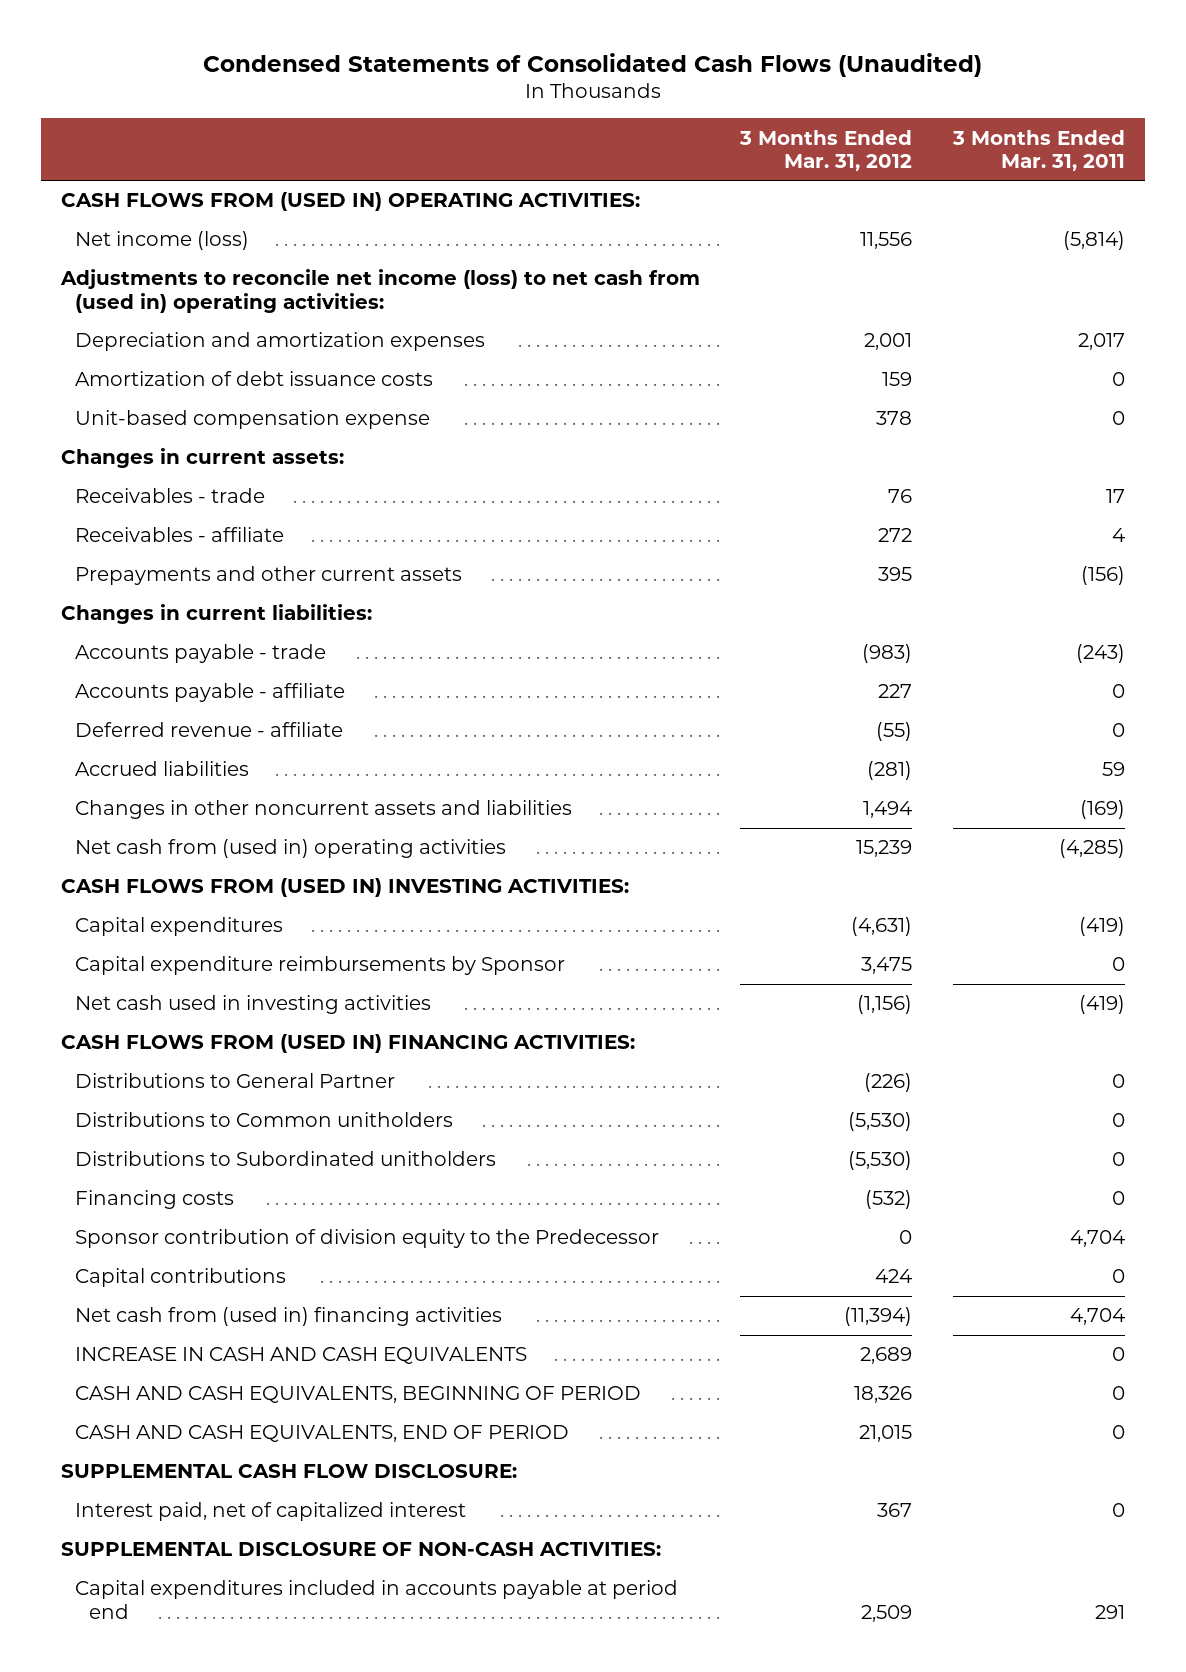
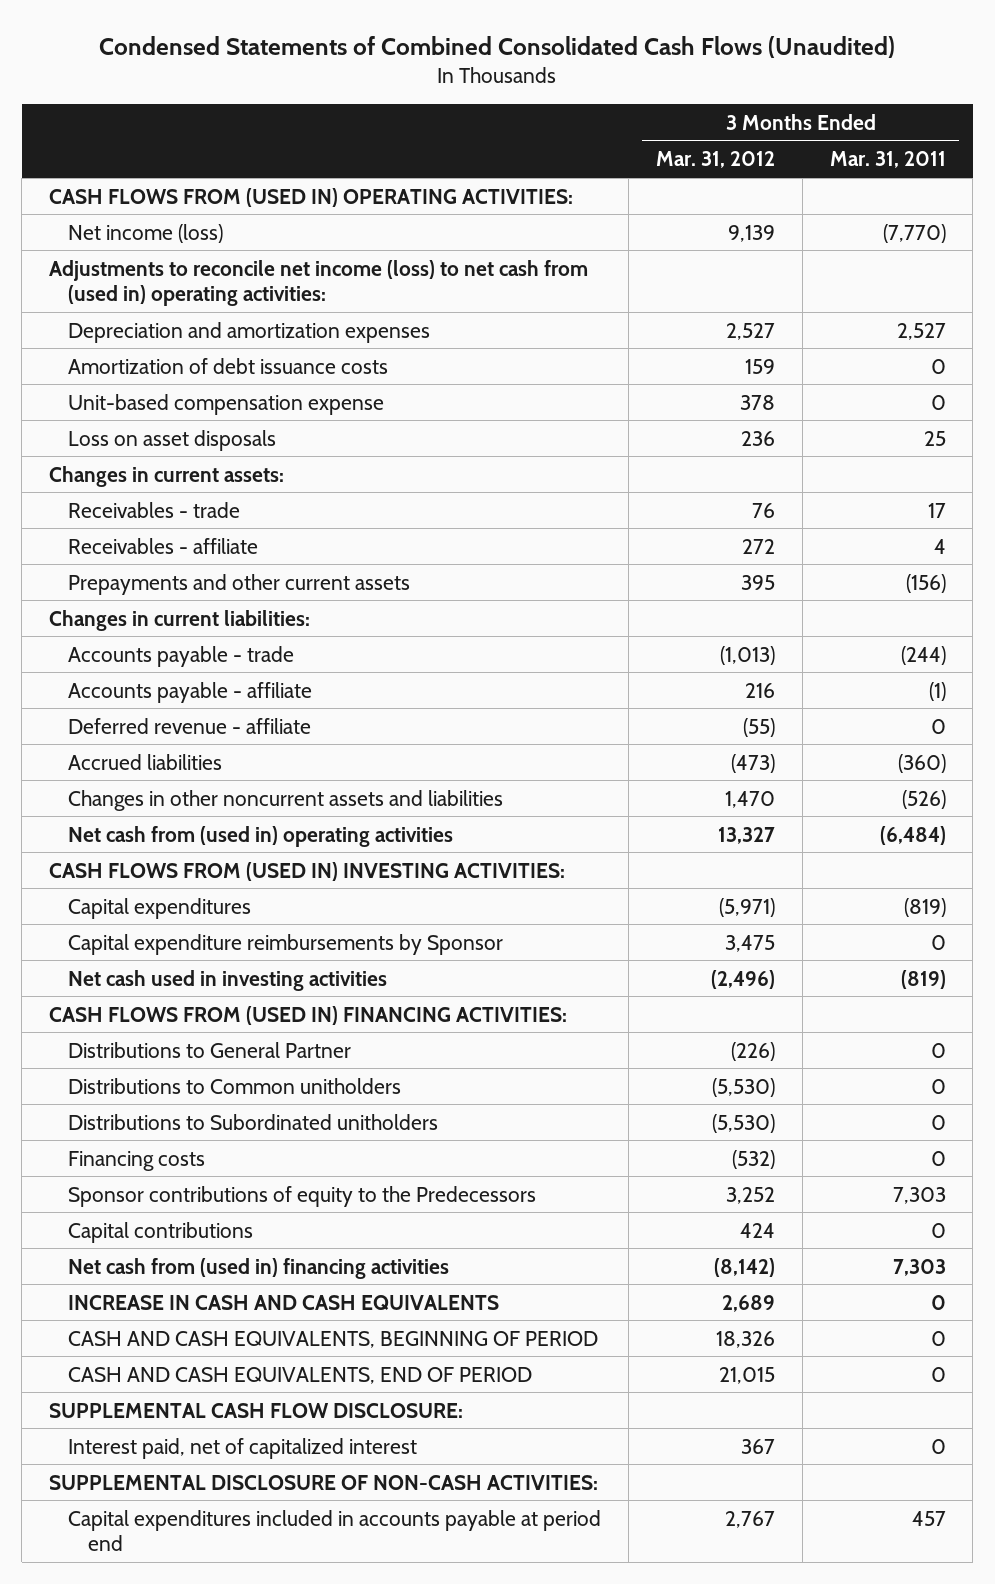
[202,52,982,77] Condensed Statements of Consolidated Cash Flows (Unaudited) -> [99,35,896,58] Condensed Statements of Combined Consolidated Cash Flows (Unaudited)
[860,232,913,250] 11,556 -> [727,224,775,242] 9,139
[1062,231,1125,251] (5,814) -> [882,223,946,243] (7,770)
[864,333,913,351] 2,001 -> [725,322,775,340] 2,527
[1077,333,1125,351] 2,017 -> [896,322,946,340] 2,527
none -> [68,429,277,451] Loss on asset disposals
[862,644,913,664] (983) -> [719,645,775,665] (1,013)
[1075,644,1125,664] (243) -> [900,645,946,665] (244)
[878,684,913,699] 227 -> [744,682,775,698] 216
[1111,684,1125,699] 0 -> [928,681,946,701] (1)
[867,761,913,781] (281) -> [730,753,775,773] (473)
[1101,762,1125,777] 59 -> [897,753,946,773] (360)
[863,801,913,819] 1,494 -> [724,790,775,808] 1,470
[1079,800,1125,820] (169) -> [901,789,946,809] (526)
[856,840,913,858] 15,239 -> [717,826,775,844] 13,327
[1058,839,1125,859] (4,285) -> [879,825,946,845] (6,484)
[851,917,913,937] (4,631) -> [718,897,775,917] (5,971)
[1078,917,1125,937] (419) -> [903,897,946,917] (819)
[857,995,913,1015] (1,156) -> [710,969,775,989] (2,496)
[1078,995,1125,1015] (419) -> [900,969,946,989] (819)
[75,1229,660,1249] Sponsor contribution of division equity to the Predecessor -> [68,1185,537,1207] Sponsor contributions of equity to the Predecessors
[899,1230,913,1245] 0 -> [725,1186,775,1204] 3,252
[1069,1230,1125,1248] 4,704 -> [892,1186,946,1204] 7,303
[844,1307,913,1327] (11,394) -> [713,1257,775,1277] (8,142)
[1069,1308,1125,1326] 4,704 -> [892,1258,946,1276] 7,303
[861,1604,913,1622] 2,509 -> [724,1510,775,1528] 2,767
[1094,1604,1125,1619] 291 -> [911,1510,946,1526] 457

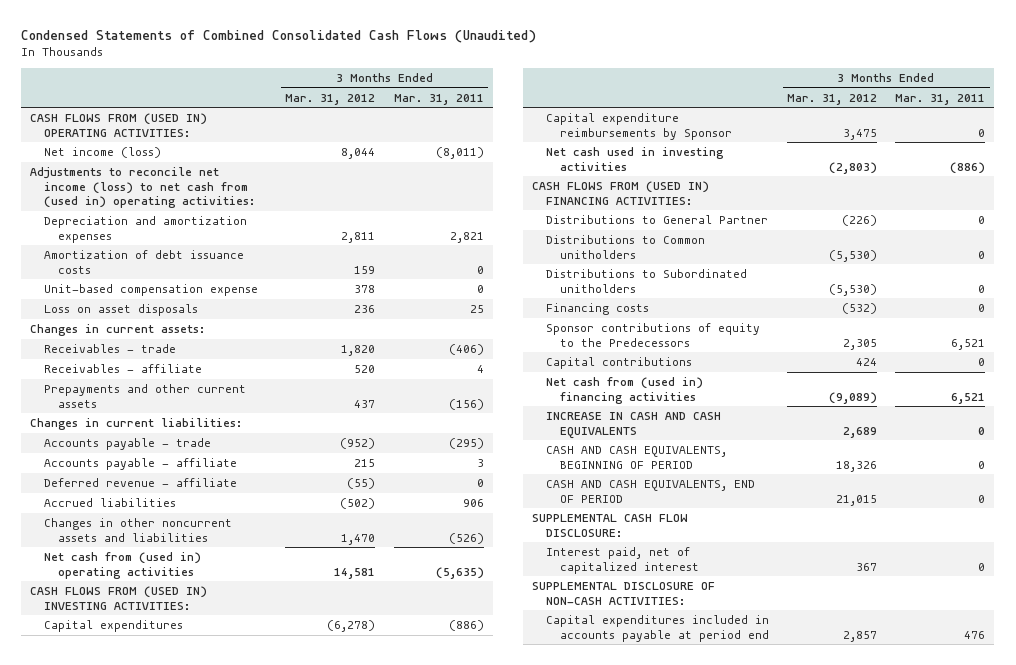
[727,224,775,242] 9,139 -> [341,147,376,159] 8,044
[882,223,946,243] (7,770) -> [435,146,484,159] (8,011)
[725,322,775,340] 2,527 -> [341,231,376,243] 2,811
[896,322,946,340] 2,527 -> [449,231,484,243] 2,821
[751,502,775,518] 76 -> [341,344,376,356] 1,820
[927,502,946,518] 17 -> [448,343,484,355] (406)
[741,538,775,554] 272 -> [354,364,376,373] 520
[740,574,775,590] 395 -> [354,399,376,408] 437
[719,645,775,665] (1,013) -> [340,437,376,449] (952)
[900,645,946,665] (244) -> [448,437,484,449] (295)
[744,682,775,698] 216 -> [354,458,376,467] 215
[928,681,946,701] (1) -> [476,458,484,467] 3
[730,753,775,773] (473) -> [340,497,376,509] (502)
[897,753,946,773] (360) -> [462,498,484,507] 906
[717,826,775,844] 13,327 -> [334,567,376,579] 14,581
[879,825,946,845] (6,484) -> [435,566,484,579] (5,635)
[718,897,775,917] (5,971) -> [327,619,376,632] (6,278)
[903,897,946,917] (819) -> [448,619,484,631] (886)
[710,969,775,989] (2,496) -> [829,161,878,174] (2,803)
[900,969,946,989] (819) -> [950,161,986,174] (886)
[725,1186,775,1204] 3,252 -> [843,338,878,350] 2,305
[892,1186,946,1204] 7,303 -> [951,338,986,350] 6,521
[713,1257,775,1277] (8,142) -> [829,391,878,404] (9,089)
[892,1258,946,1276] 7,303 -> [951,392,986,404] 6,521
[724,1510,775,1528] 2,767 -> [843,630,878,642] 2,857
[911,1510,946,1526] 457 -> [964,630,986,639] 476

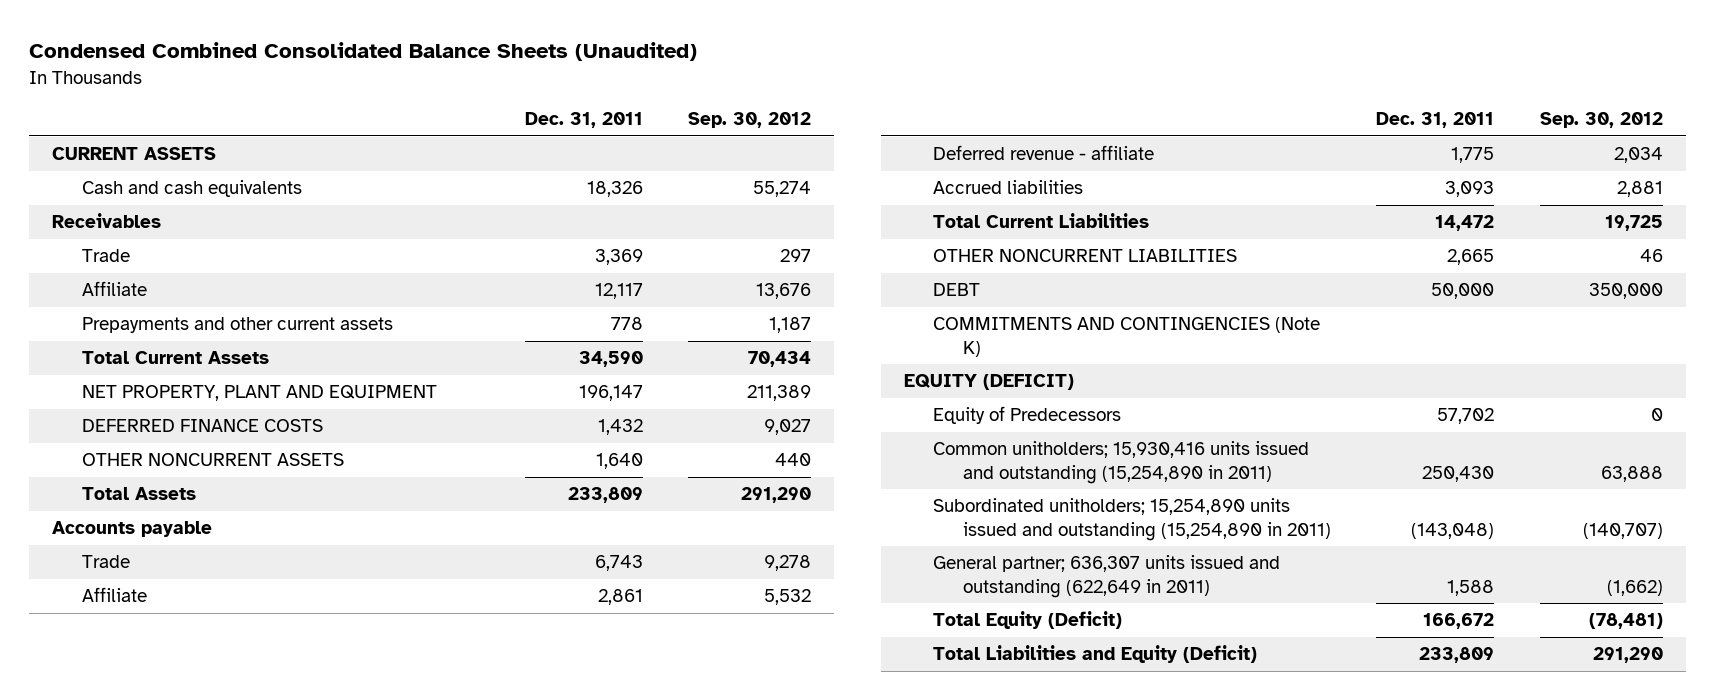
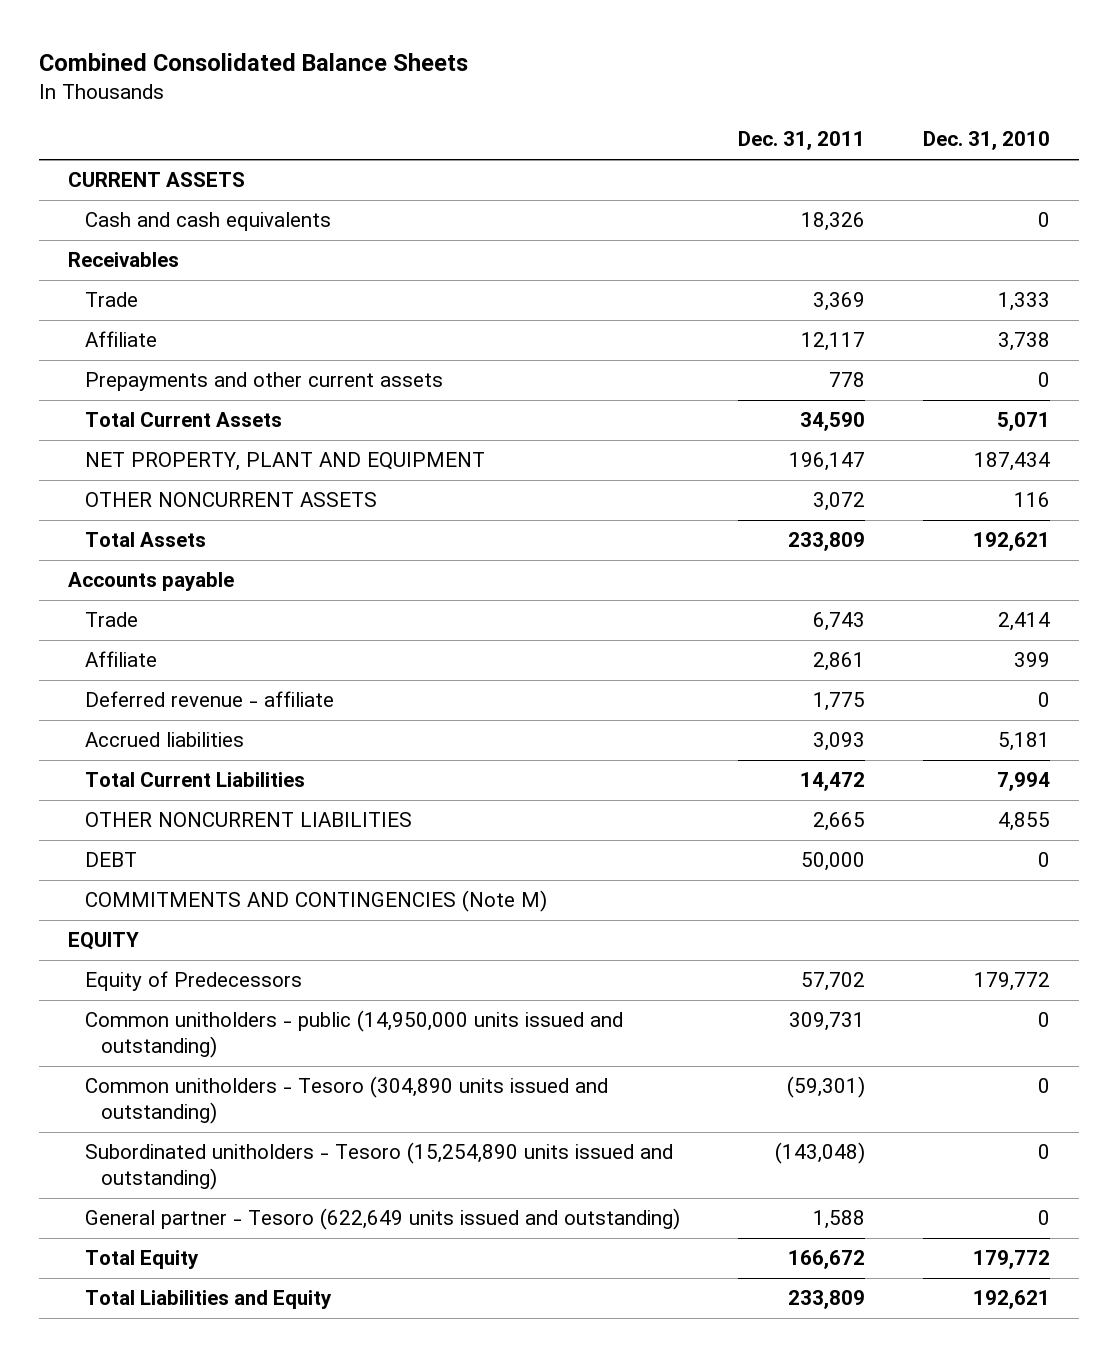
[29,42,698,62] Condensed Combined Consolidated Balance Sheets (Unaudited) -> [39,52,469,71] Combined Consolidated Balance Sheets
[688,112,812,129] Sep. 30, 2012 -> none
none -> [922,131,1050,151] Dec. 31, 2010
[81,419,323,433] DEFERRED FINANCE COSTS -> none
[595,453,643,470] 1,640 -> [812,492,865,512] 3,072
[933,317,1321,357] COMMITMENTS AND CONTINGENCIES (Note K) -> [84,890,547,913] COMMITMENTS AND CONTINGENCIES (Note M)
[903,374,1074,391] EQUITY (DEFICIT) -> [68,932,140,951] EQUITY
[933,441,1310,484] Common unitholders; 15,930,416 units issued and outstanding (15,254,890 in 2011) -> none
none -> [84,1010,623,1059] Common unitholders - public (14,950,000 units issued and outstanding)
none -> [84,1076,608,1125] Common unitholders - Tesoro (304,890 units issued and outstanding)
[933,498,1331,541] Subordinated unitholders; 15,254,890 units issued and outstanding (15,254,890 in 2011) -> [84,1142,673,1191] Subordinated unitholders - Tesoro (15,254,890 units issued and outstanding)
[933,555,1281,598] General partner; 636,307 units issued and outstanding (622,649 in 2011) -> [84,1208,680,1231] General partner - Tesoro (622,649 units issued and outstanding)
[933,611,1123,630] Total Equity (Deficit) -> [84,1250,199,1270] Total Equity
[933,645,1258,664] Total Liabilities and Equity (Deficit) -> [84,1290,332,1310] Total Liabilities and Equity

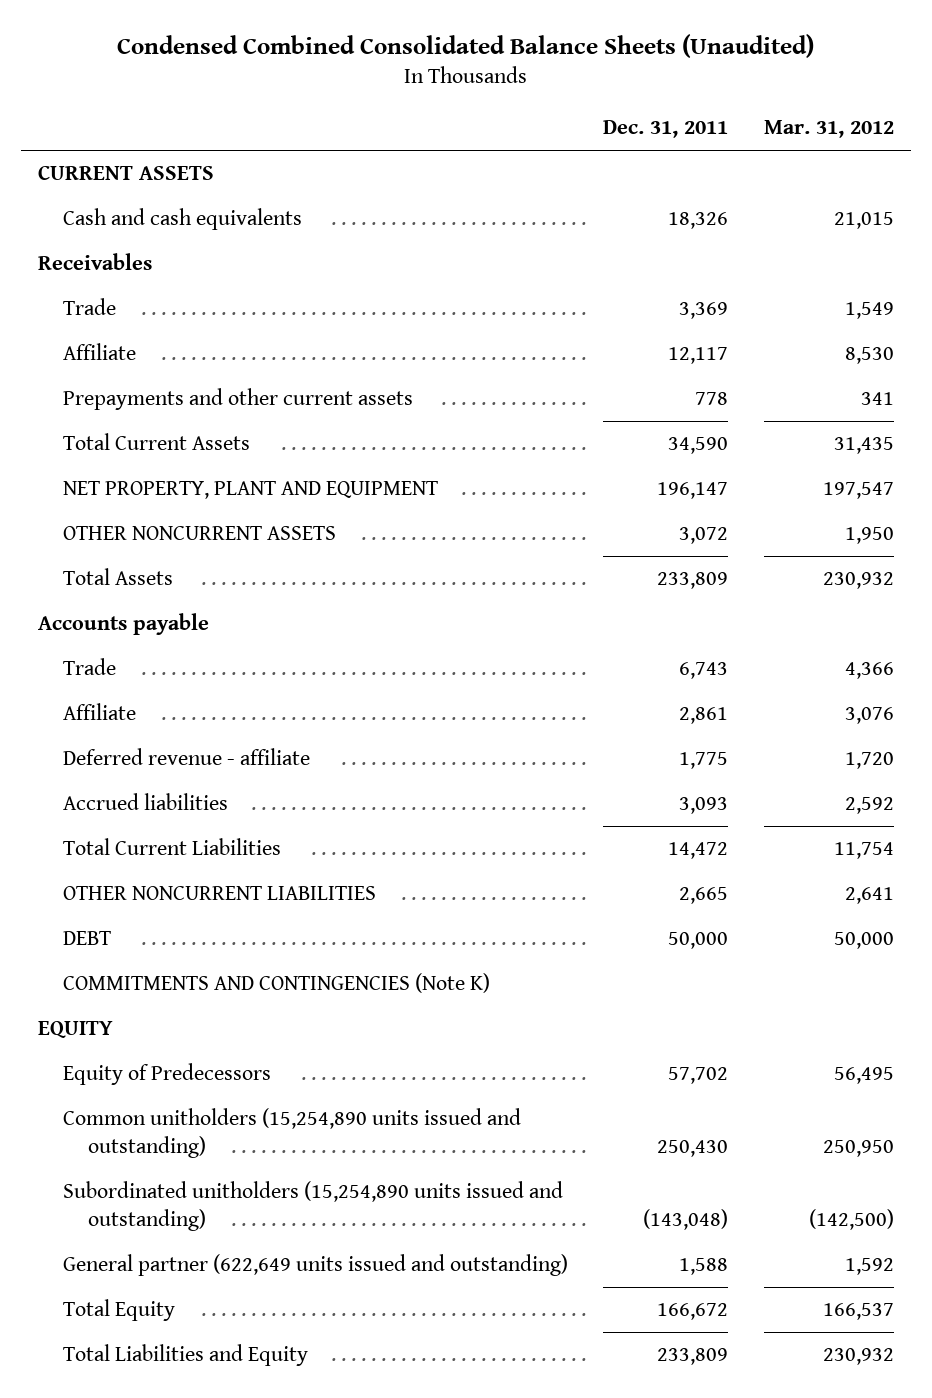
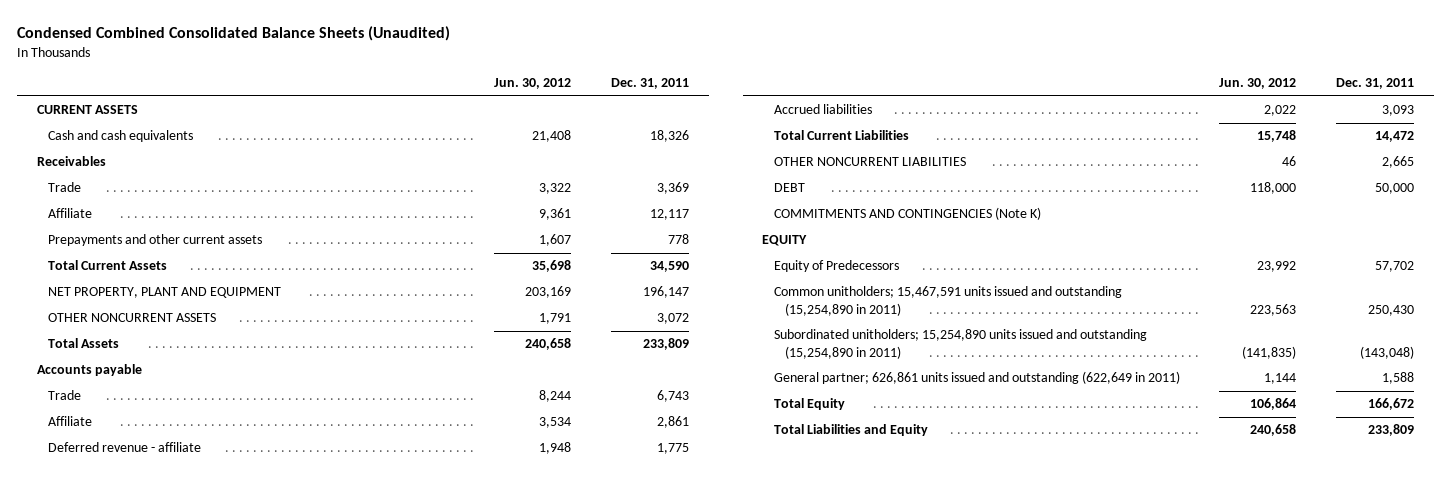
[763,120,894,139] Mar. 31, 2012 -> none
none -> [494,78,572,90] Jun. 30, 2012
[63,1108,522,1159] Common unitholders (15,254,890 units issued and outstanding) -> [773,286,1122,316] Common unitholders; 15,467,591 units issued and outstanding (15,254,890 in 2011)
[63,1181,564,1232] Subordinated unitholders (15,254,890 units issued and outstanding) -> [773,329,1147,359] Subordinated unitholders; 15,254,890 units issued and outstanding (15,254,890 in 2011)
[63,1254,569,1277] General partner (622,649 units issued and outstanding) -> [773,371,1180,385] General partner; 626,861 units issued and outstanding (622,649 in 2011)

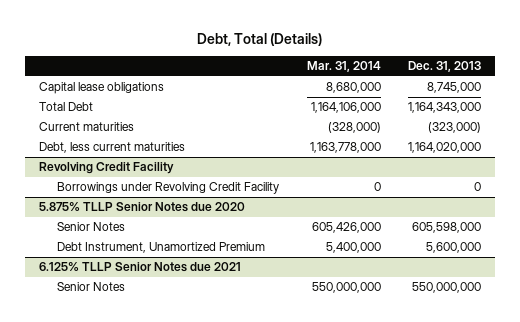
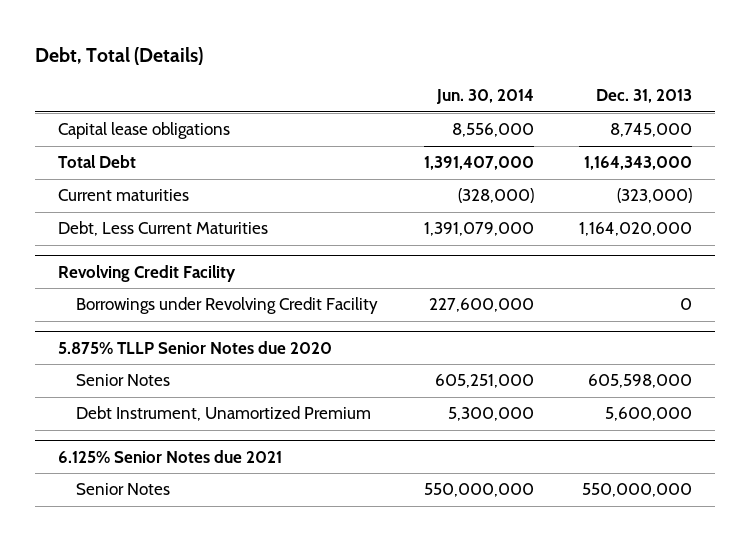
[306,61,381,73] Mar. 31, 2014 -> none
none -> [435,88,534,104] Jun. 30, 2014
[38,142,185,154] Debt, less current maturities -> [58,221,269,237] Debt, Less Current Maturities
[38,262,241,273] 6.125% TLLP Senior Notes due 2021 -> [58,449,283,463] 6.125% Senior Notes due 2021

